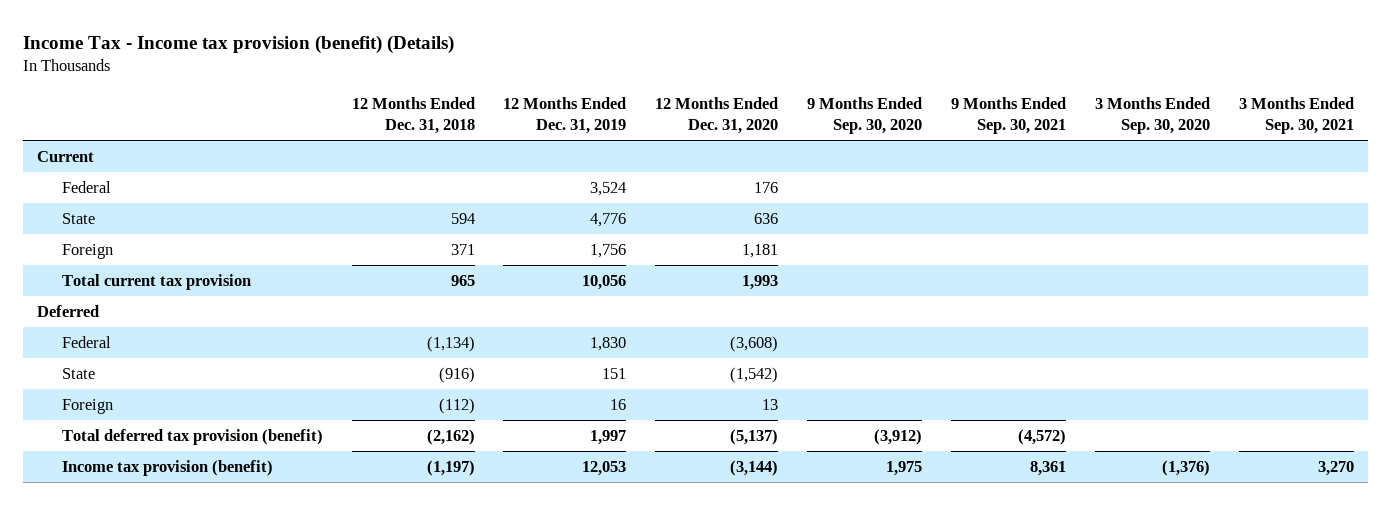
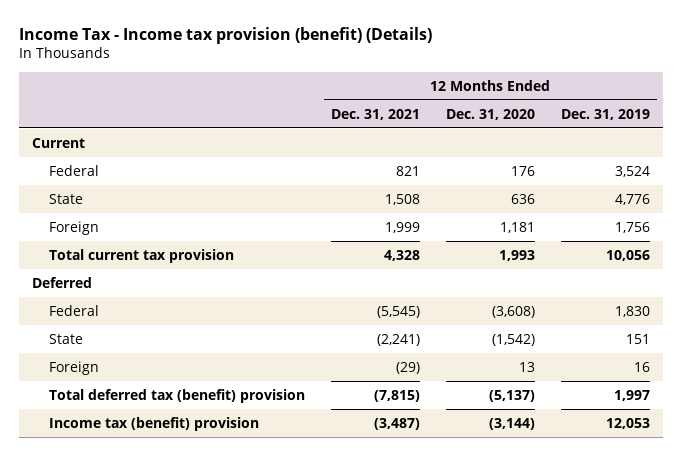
[351,96,475,134] 12 Months Ended Dec. 31, 2018 -> none
[807,96,923,134] 9 Months Ended Sep. 30, 2020 -> none
[951,96,1067,134] 9 Months Ended Sep. 30, 2021 -> none
[1094,96,1210,134] 3 Months Ended Sep. 30, 2020 -> none
[1238,96,1354,134] 3 Months Ended Sep. 30, 2021 -> none
none -> [330,108,420,120] Dec. 31, 2021
[61,428,323,445] Total deferred tax provision (benefit) -> [48,388,305,403] Total deferred tax (benefit) provision
[61,459,273,476] Income tax provision (benefit) -> [48,416,259,431] Income tax (benefit) provision

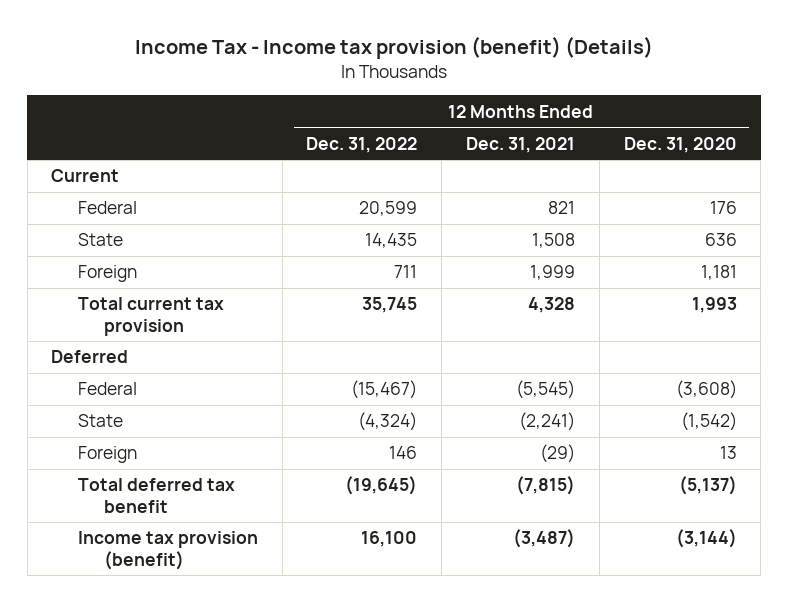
[561,108,651,120] Dec. 31, 2019 -> none
none -> [306,136,418,153] Dec. 31, 2022
[48,388,305,403] Total deferred tax (benefit) provision -> [77,478,235,513] Total deferred tax benefit
[48,416,259,431] Income tax (benefit) provision -> [77,531,258,570] Income tax provision (benefit)

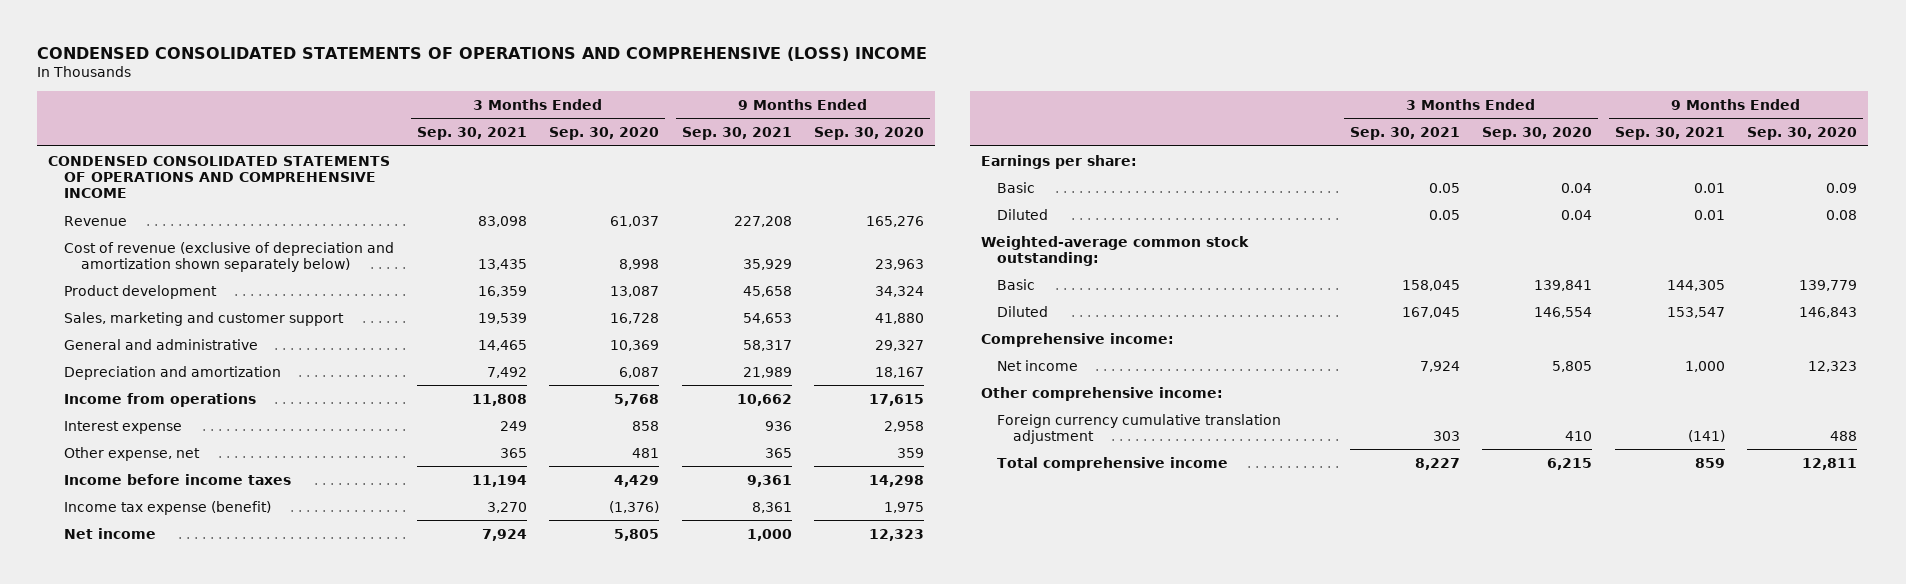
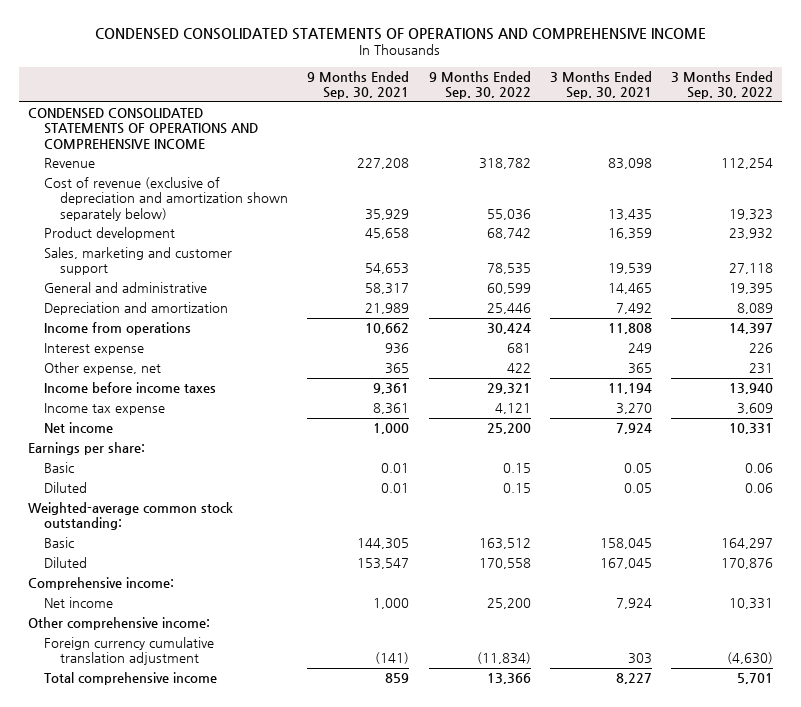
[37,46,928,61] CONDENSED CONSOLIDATED STATEMENTS OF OPERATIONS AND COMPREHENSIVE (LOSS) INCOME -> [95,27,707,40] CONDENSED CONSOLIDATED STATEMENTS OF OPERATIONS AND COMPREHENSIVE INCOME
[549,127,660,141] Sep. 30, 2020 -> none
[814,127,925,141] Sep. 30, 2020 -> none
none -> [428,70,531,100] 9 Months Ended Sep. 30, 2022
none -> [670,70,773,100] 3 Months Ended Sep. 30, 2022
[64,500,272,515] Income tax expense (benefit) -> [44,403,166,416] Income tax expense

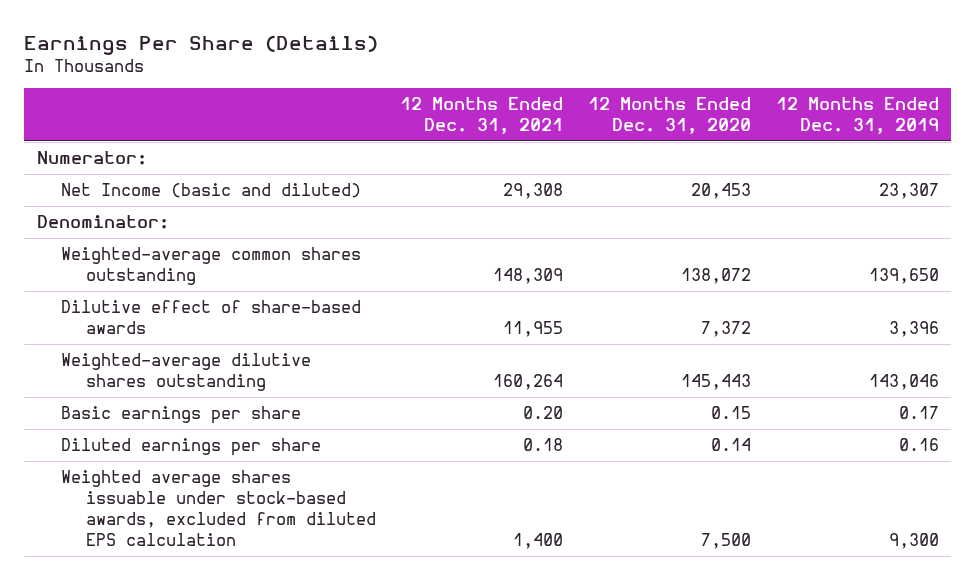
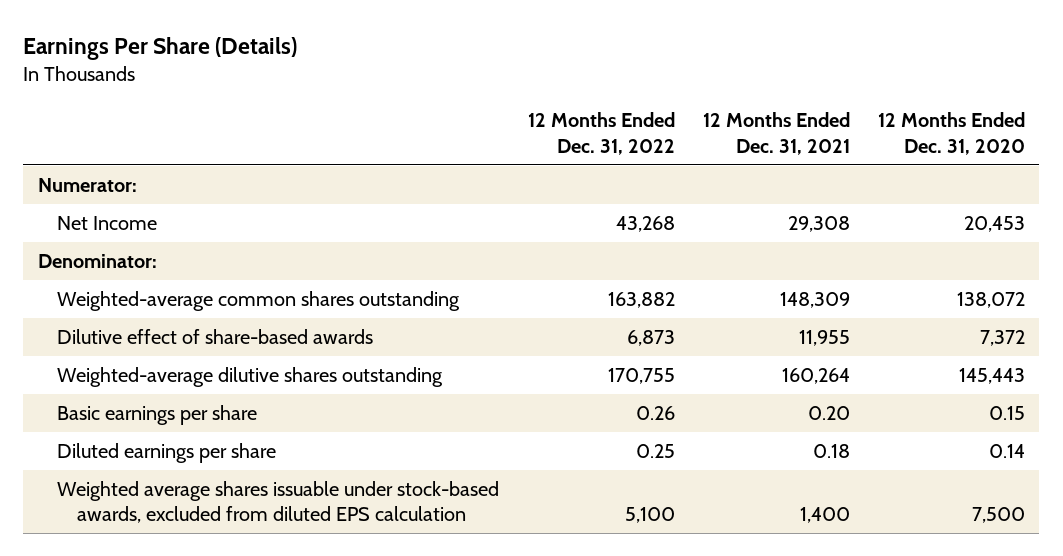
[776,97,940,135] 12 Months Ended Dec. 31, 2019 -> none
none -> [527,112,675,155] 12 Months Ended Dec. 31, 2022
[61,183,362,199] Net Income (basic and diluted) -> [57,215,158,230] Net Income

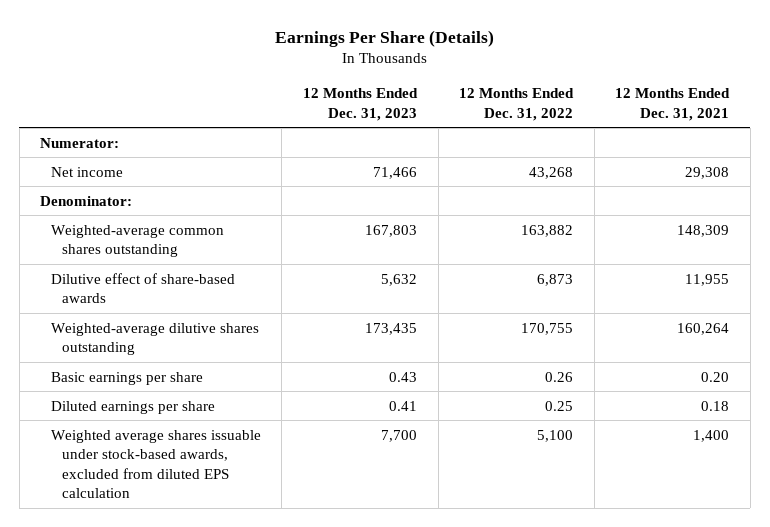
[878,112,1026,155] 12 Months Ended Dec. 31, 2020 -> none
none -> [303,88,419,121] 12 Months Ended Dec. 31, 2023
[57,215,158,230] Net Income -> [50,166,123,177] Net income

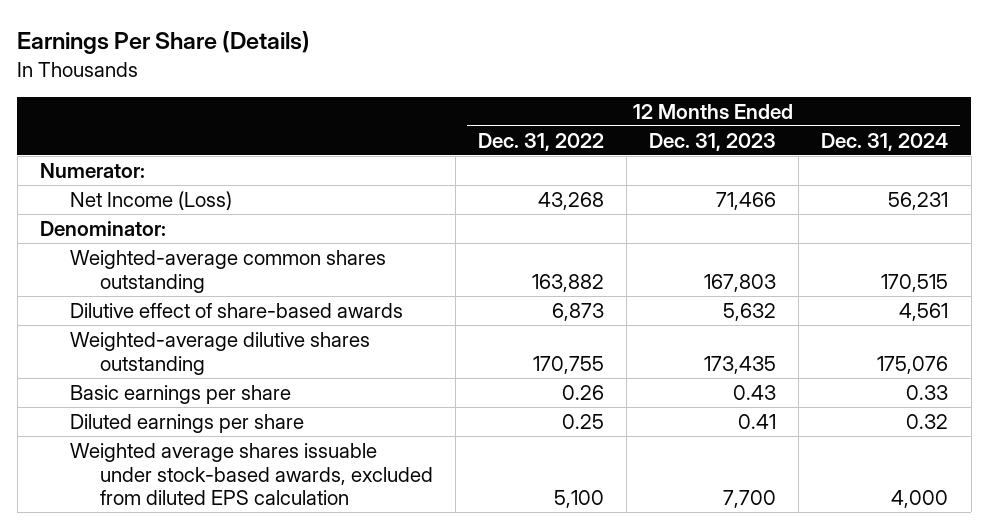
[615,88,731,121] 12 Months Ended Dec. 31, 2021 -> none
none -> [821,132,949,151] Dec. 31, 2024
[50,166,123,177] Net income -> [69,190,232,210] Net Income (Loss)

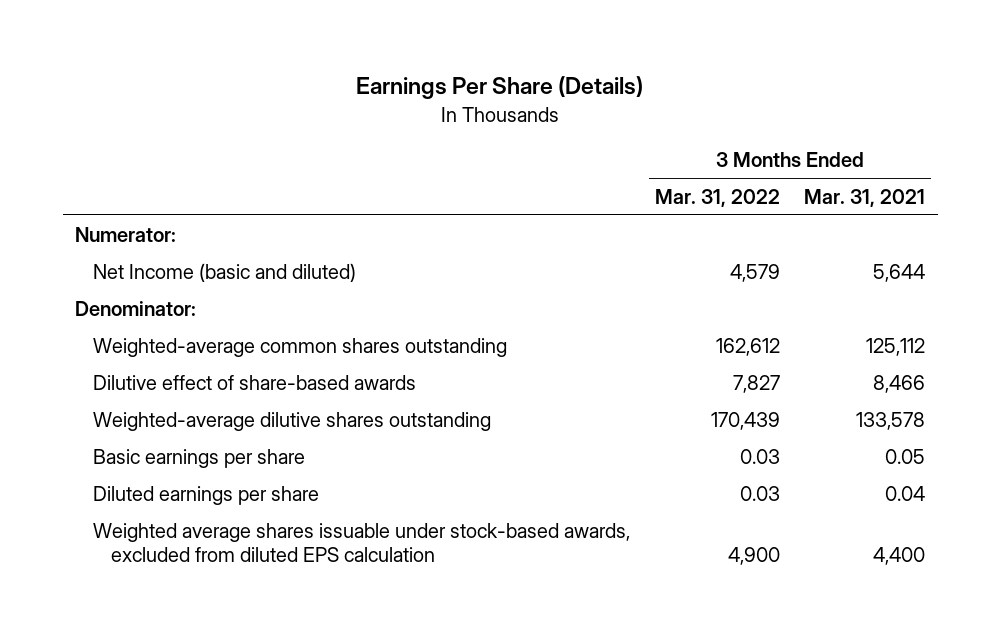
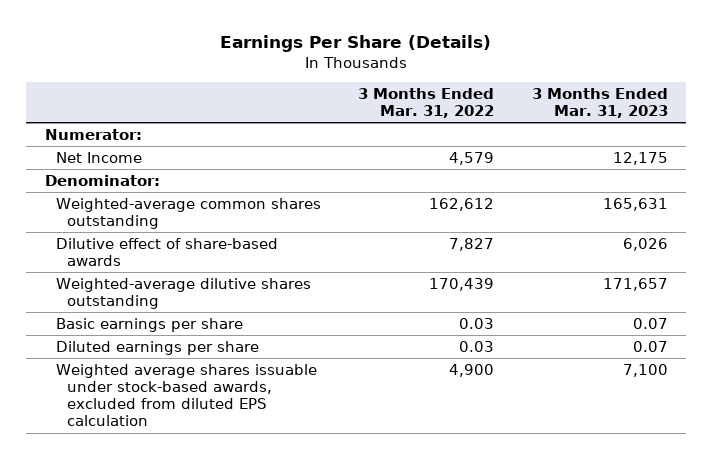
[804,188,926,207] Mar. 31, 2021 -> none
none -> [531,87,668,118] 3 Months Ended Mar. 31, 2023
[93,262,357,282] Net Income (basic and diluted) -> [55,151,142,163] Net Income

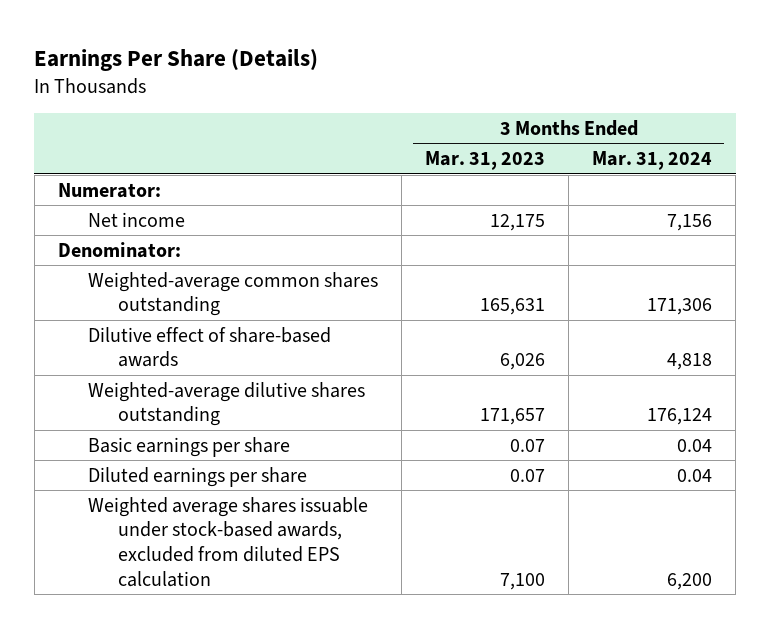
[358,87,495,118] 3 Months Ended Mar. 31, 2022 -> none
none -> [592,151,713,171] Mar. 31, 2024
[55,151,142,163] Net Income -> [88,211,186,227] Net income

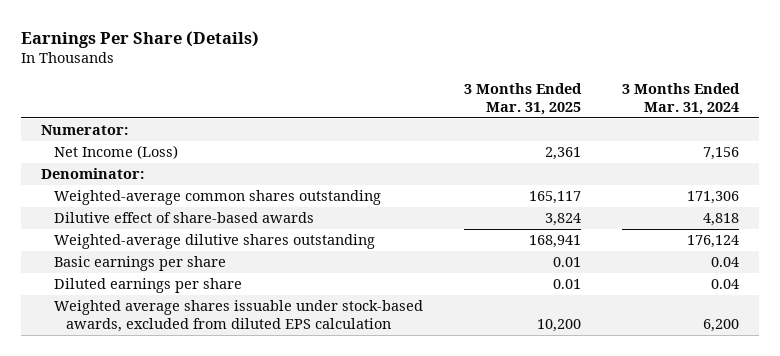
[425,151,546,171] Mar. 31, 2023 -> none
none -> [463,82,582,116] 3 Months Ended Mar. 31, 2025
[88,211,186,227] Net income -> [53,145,178,160] Net Income (Loss)

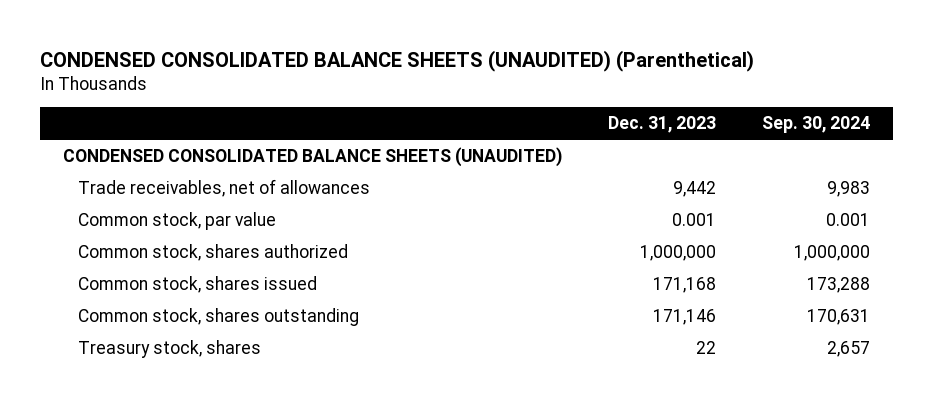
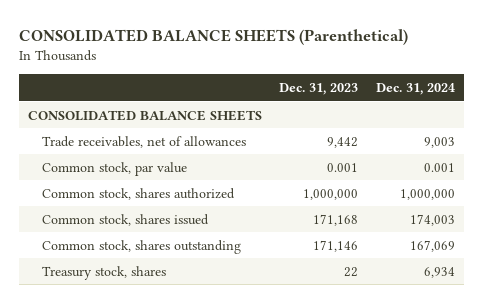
[40,49,755,72] CONDENSED CONSOLIDATED BALANCE SHEETS (UNAUDITED) (Parenthetical) -> [18,28,408,45] CONSOLIDATED BALANCE SHEETS (Parenthetical)
[762,116,871,134] Sep. 30, 2024 -> none
none -> [375,82,455,95] Dec. 31, 2024
[63,146,563,167] CONDENSED CONSOLIDATED BALANCE SHEETS (UNAUDITED) -> [27,109,262,121] CONSOLIDATED BALANCE SHEETS

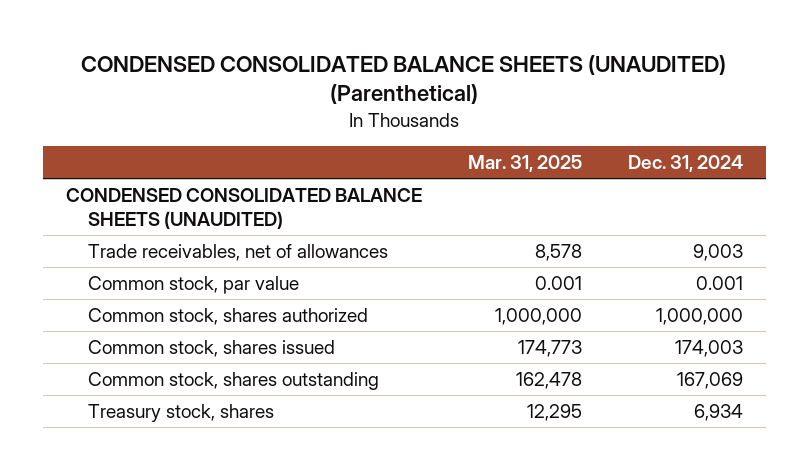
[18,28,408,45] CONSOLIDATED BALANCE SHEETS (Parenthetical) -> [81,54,727,105] CONDENSED CONSOLIDATED BALANCE SHEETS (UNAUDITED) (Parenthetical)
[279,82,359,95] Dec. 31, 2023 -> none
none -> [467,155,582,173] Mar. 31, 2025
[27,109,262,121] CONSOLIDATED BALANCE SHEETS -> [65,188,422,229] CONDENSED CONSOLIDATED BALANCE SHEETS (UNAUDITED)

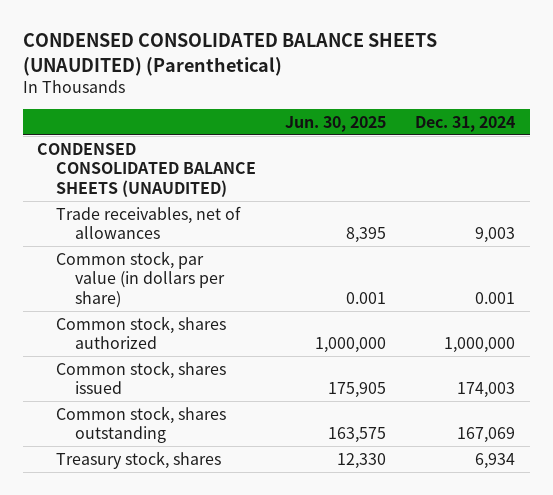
[467,155,582,173] Mar. 31, 2025 -> none
none -> [285,115,387,132] Jun. 30, 2025
[88,276,300,295] Common stock, par value -> [55,250,225,308] Common stock, par value (in dollars per share)

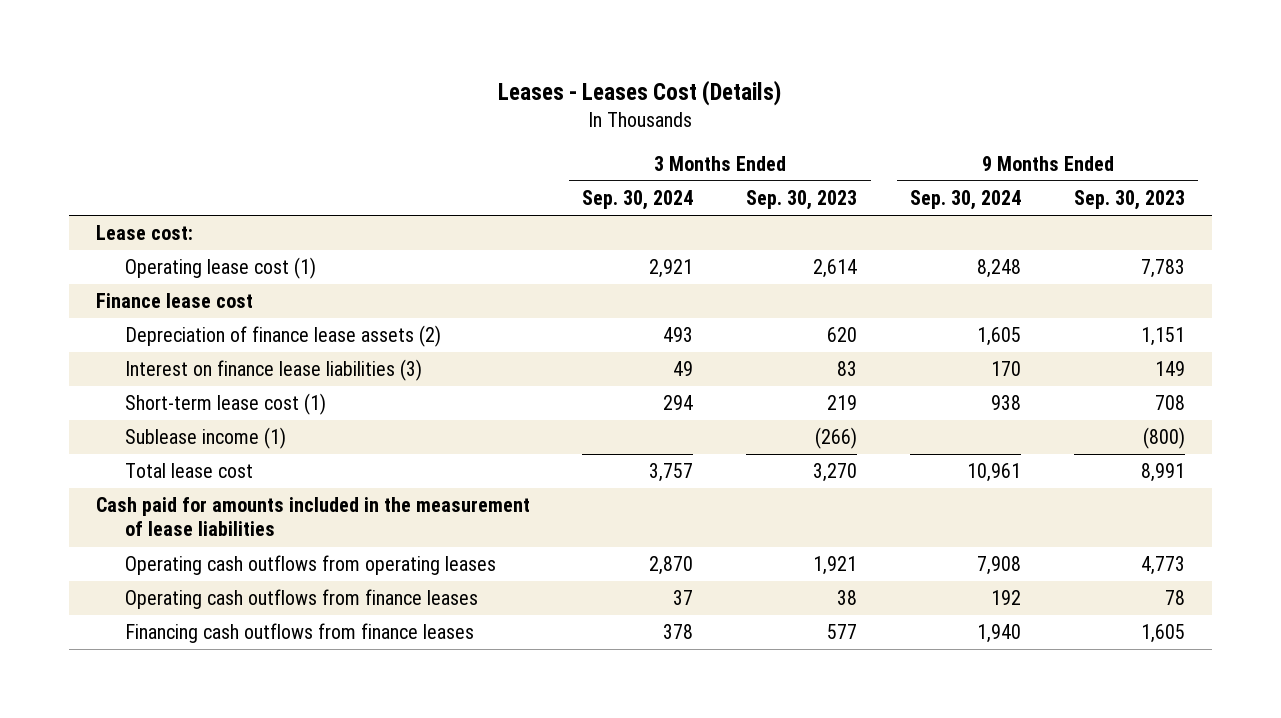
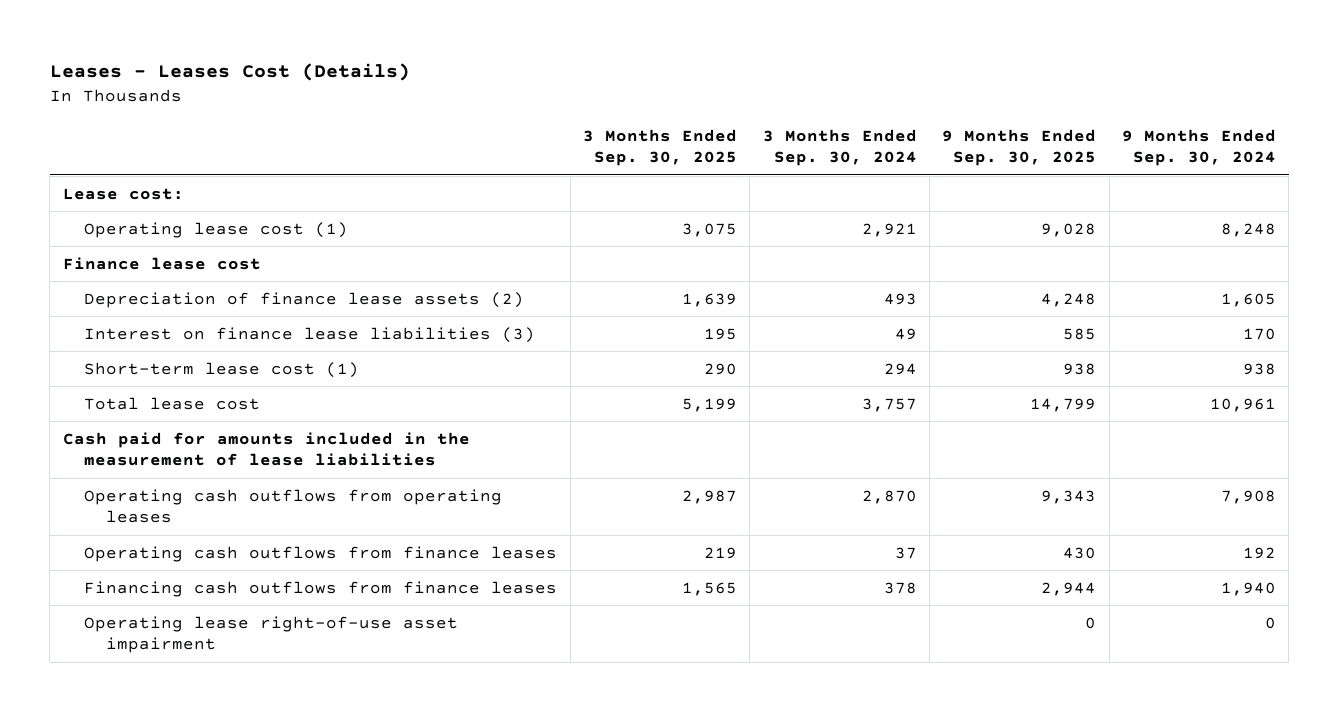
[746,190,858,211] Sep. 30, 2023 -> none
[1074,190,1186,211] Sep. 30, 2023 -> none
none -> [582,128,737,167] 3 Months Ended Sep. 30, 2025
none -> [942,128,1097,167] 9 Months Ended Sep. 30, 2025
[125,427,287,450] Sublease income (1) -> none
none -> [84,615,459,654] Operating lease right-of-use asset impairment

